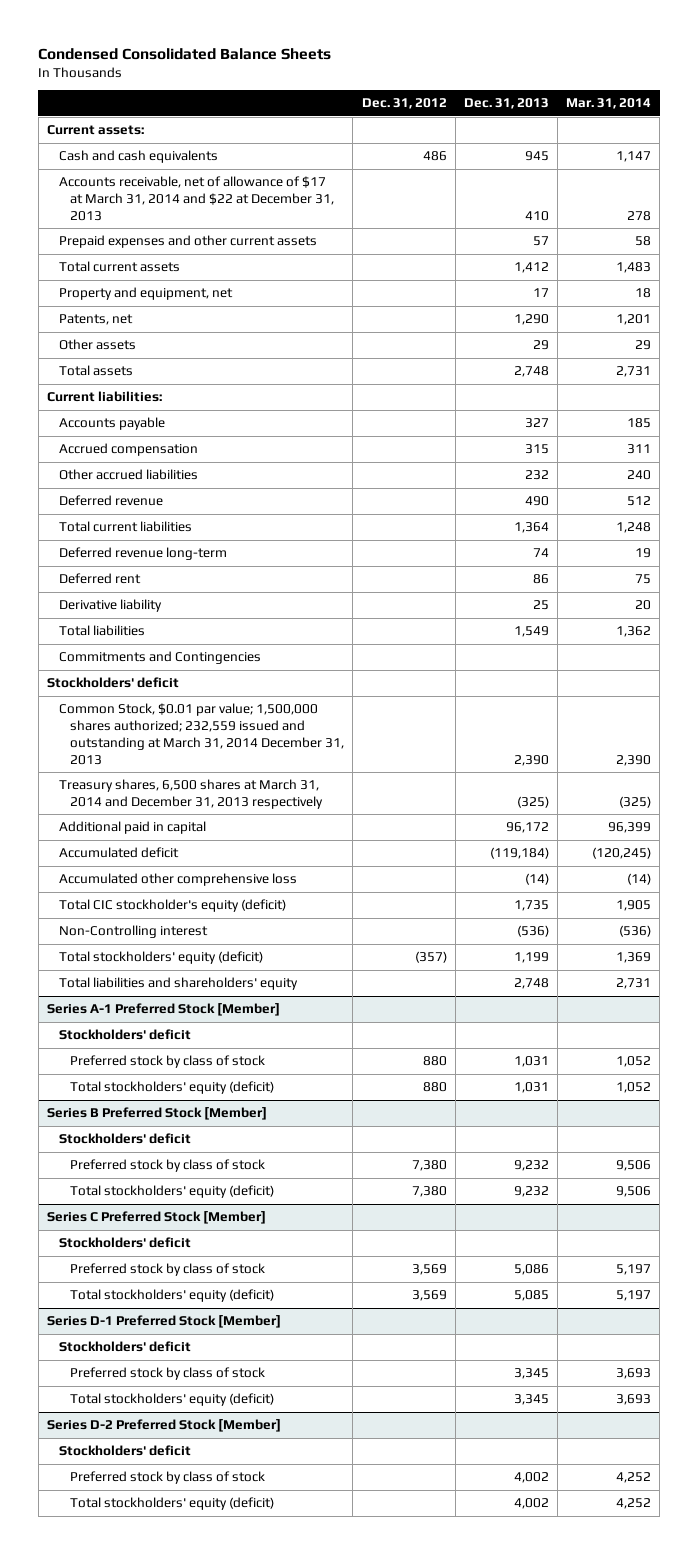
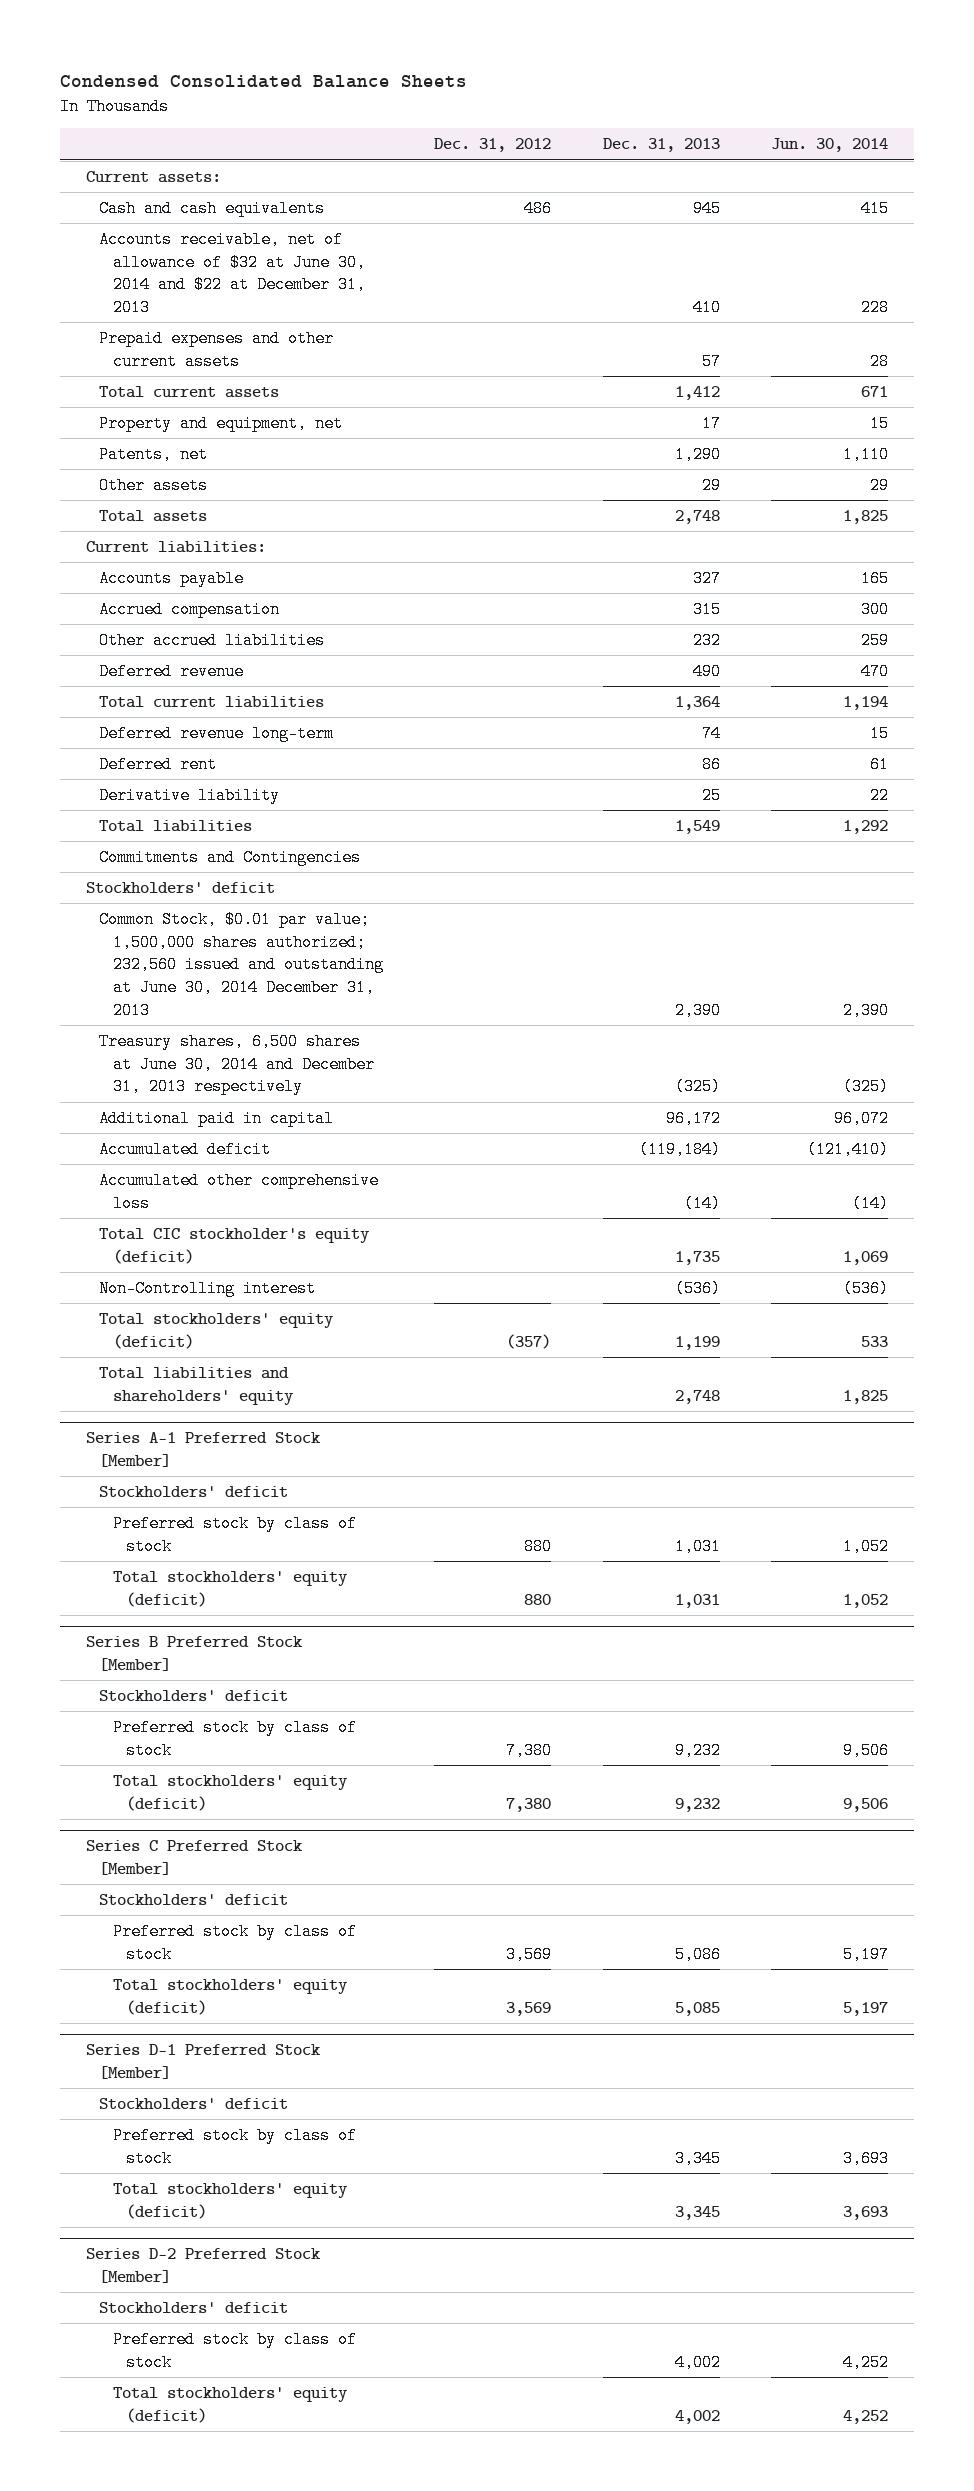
[566,98,652,110] Mar. 31, 2014 -> none
none -> [771,138,889,153] Jun. 30, 2014
[58,176,335,221] Accounts receivable, net of allowance of $17 at March 31, 2014 and $22 at December 31, 2013 -> [99,230,366,317] Accounts receivable, net of allowance of $32 at June 30, 2014 and $22 at December 31, 2013
[58,703,345,765] Common Stock, $0.01 par value; 1,500,000 shares authorized; 232,559 issued and outstanding at March 31, 2014 December 31, 2013 -> [99,910,384,1019] Common Stock, $0.01 par value; 1,500,000 shares authorized; 232,560 issued and outstanding at June 30, 2014 December 31, 2013
[58,779,324,809] Treasury shares, 6,500 shares at March 31, 2014 and December 31, 2013 respectively -> [99,1032,375,1096] Treasury shares, 6,500 shares at June 30, 2014 and December 31, 2013 respectively

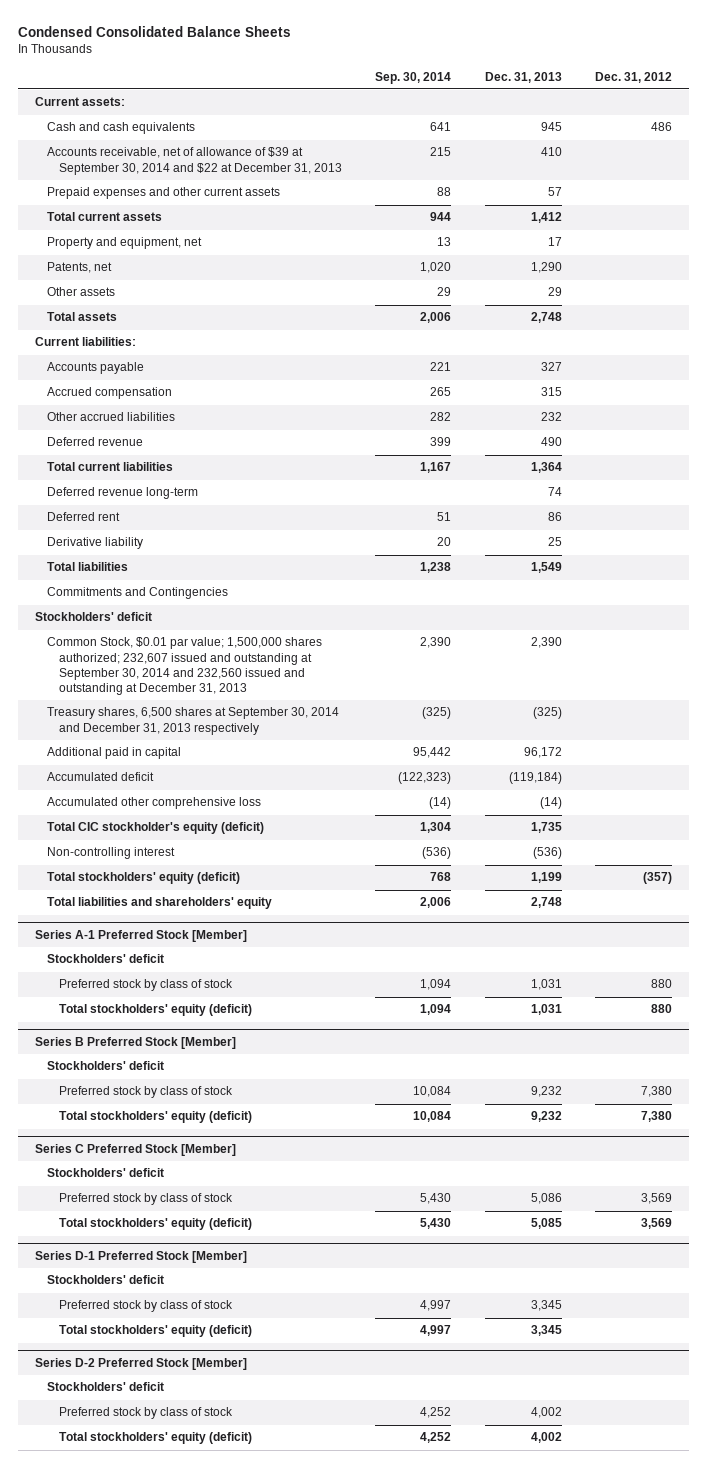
[771,138,889,153] Jun. 30, 2014 -> none
none -> [375,71,452,84] Sep. 30, 2014
[99,230,366,317] Accounts receivable, net of allowance of $32 at June 30, 2014 and $22 at December 31, 2013 -> [46,147,342,175] Accounts receivable, net of allowance of $39 at September 30, 2014 and $22 at December 31, 2013
[99,910,384,1019] Common Stock, $0.01 par value; 1,500,000 shares authorized; 232,560 issued and outstanding at June 30, 2014 December 31, 2013 -> [46,637,322,696] Common Stock, $0.01 par value; 1,500,000 shares authorized; 232,607 issued and outstanding at September 30, 2014 and 232,560 issued and outstanding at December 31, 2013
[99,1032,375,1096] Treasury shares, 6,500 shares at June 30, 2014 and December 31, 2013 respectively -> [46,707,339,735] Treasury shares, 6,500 shares at September 30, 2014 and December 31, 2013 respectively
[99,1279,317,1297] Non-Controlling interest -> [46,847,175,860] Non-controlling interest

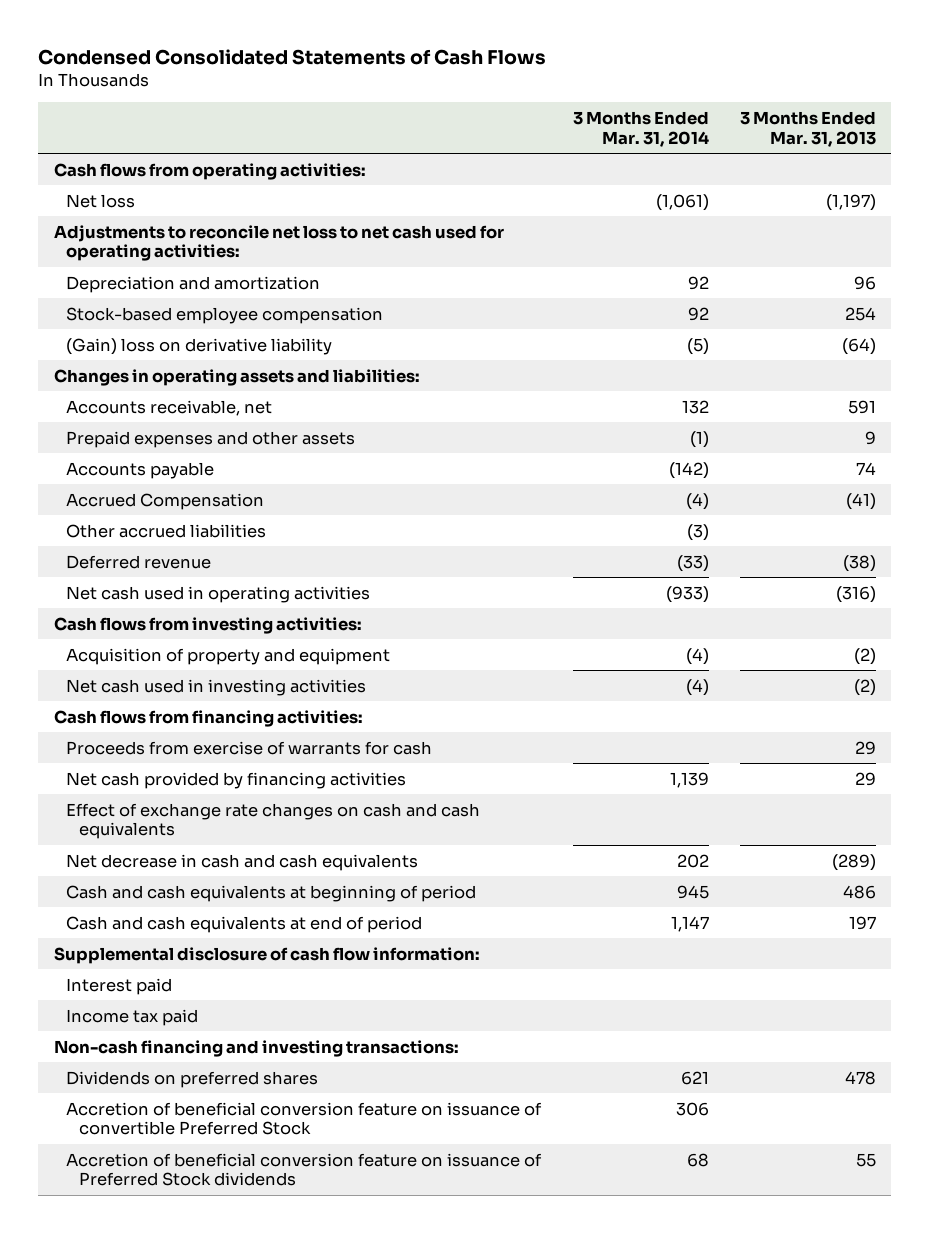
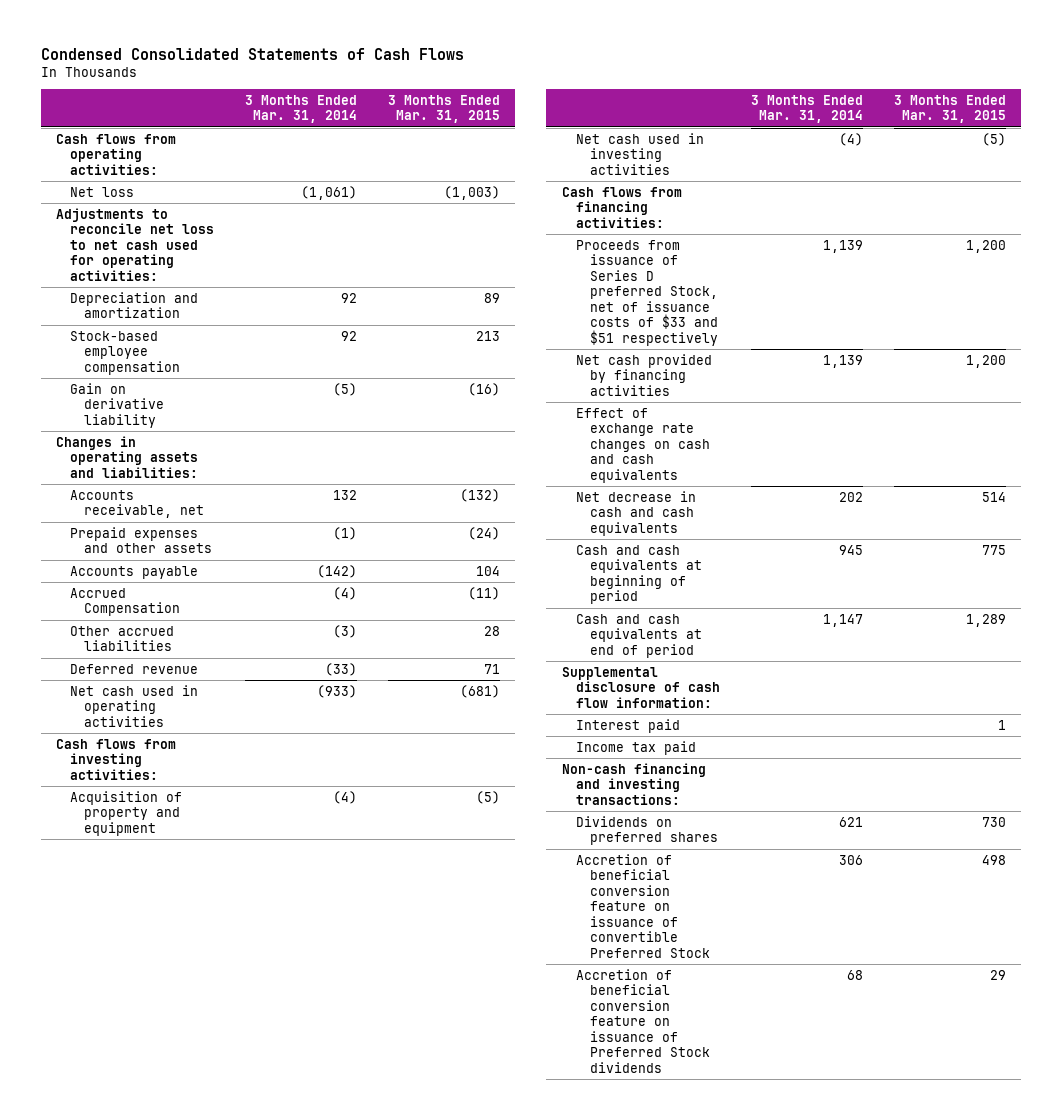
[739,110,876,147] 3 Months Ended Mar. 31, 2013 -> none
none -> [387,94,500,124] 3 Months Ended Mar. 31, 2015
[66,337,333,355] (Gain) loss on derivative liability -> [70,382,165,428] Gain on derivative liability
[66,740,433,755] Proceeds from exercise of warrants for cash -> none
none -> [575,239,719,346] Proceeds from issuance of Series D preferred Stock, net of issuance costs of $33 and $51 respectively

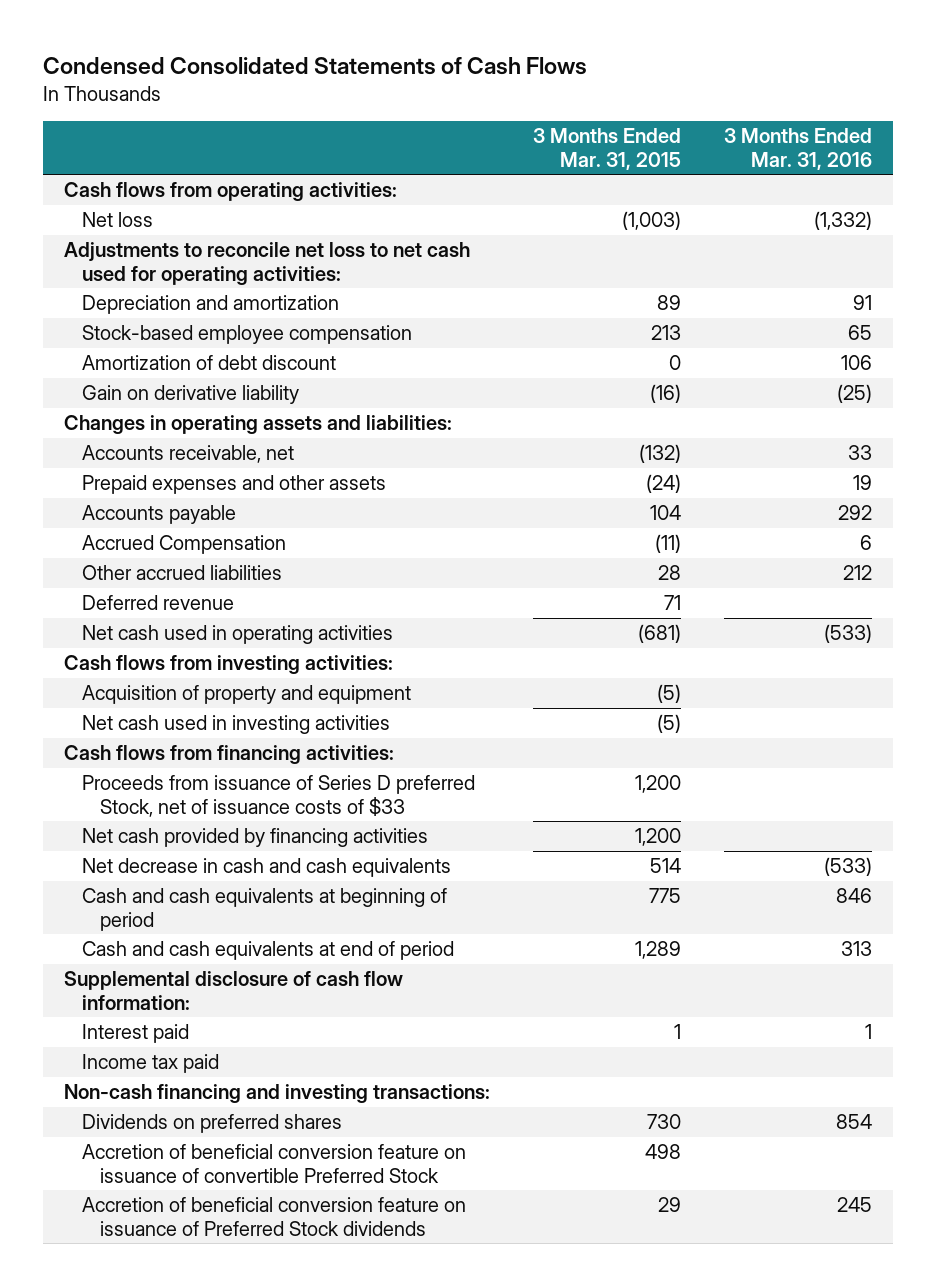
[245,94,358,124] 3 Months Ended Mar. 31, 2014 -> none
none -> [723,128,872,170] 3 Months Ended Mar. 31, 2016
none -> [81,355,336,371] Amortization of debt discount
[575,239,719,346] Proceeds from issuance of Series D preferred Stock, net of issuance costs of $33 and $51 respectively -> [81,775,475,817] Proceeds from issuance of Series D preferred Stock, net of issuance costs of $33
[575,407,711,483] Effect of exchange rate changes on cash and cash equivalents -> none

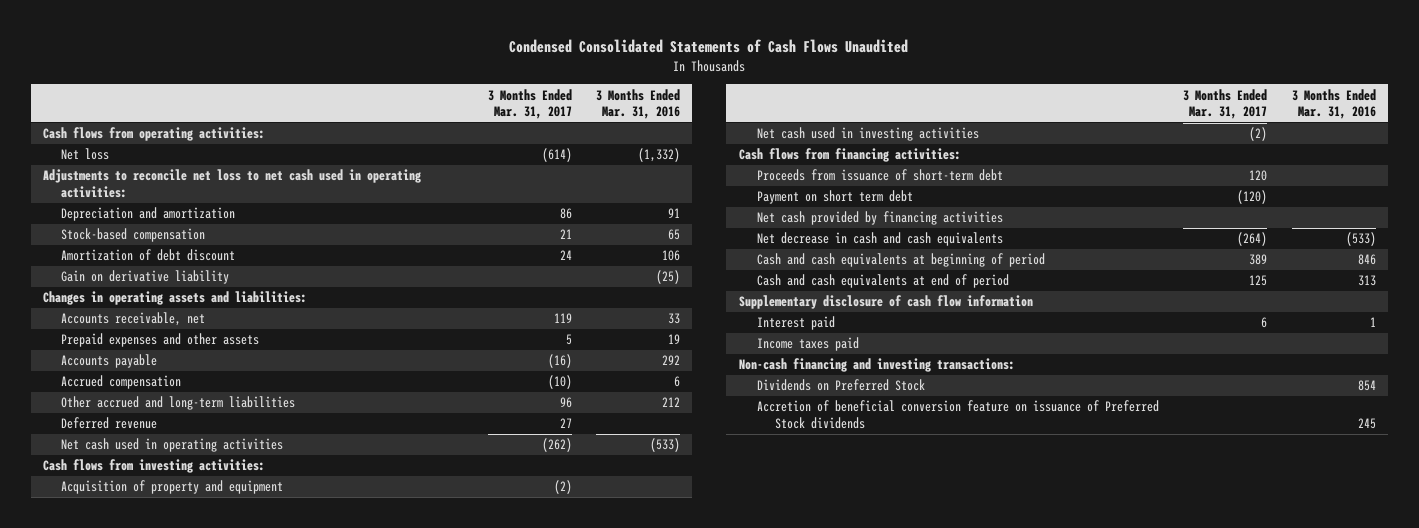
[42,56,587,75] Condensed Consolidated Statements of Cash Flows -> [509,39,909,54] Condensed Consolidated Statements of Cash Flows Unaudited
[533,128,682,170] 3 Months Ended Mar. 31, 2015 -> none
none -> [487,88,572,120] 3 Months Ended Mar. 31, 2017
[64,242,471,285] Adjustments to reconcile net loss to net cash used for operating activities: -> [43,169,422,198] Adjustments to reconcile net loss to net cash used in operating activities:
[81,325,412,345] Stock-based employee compensation -> [61,228,206,243] Stock-based compensation
[81,535,286,555] Accrued Compensation -> [61,375,182,390] Accrued compensation
[81,565,282,581] Other accrued liabilities -> [61,396,296,411] Other accrued and long-term liabilities
[81,775,475,817] Proceeds from issuance of Series D preferred Stock, net of issuance costs of $33 -> none
none -> [756,169,1003,182] Proceeds from issuance of short-term debt
none -> [756,190,913,205] Payment on short term debt
[64,971,404,1010] Supplemental disclosure of cash flow information: -> [738,295,1033,310] Supplementary disclosure of cash flow information
[81,1054,219,1074] Income tax paid -> [756,337,859,352] Income taxes paid
[81,1144,466,1183] Accretion of beneficial conversion feature on issuance of convertible Preferred Stock -> none
[81,1114,342,1134] Dividends on preferred shares -> [756,379,925,392] Dividends on Preferred Stock

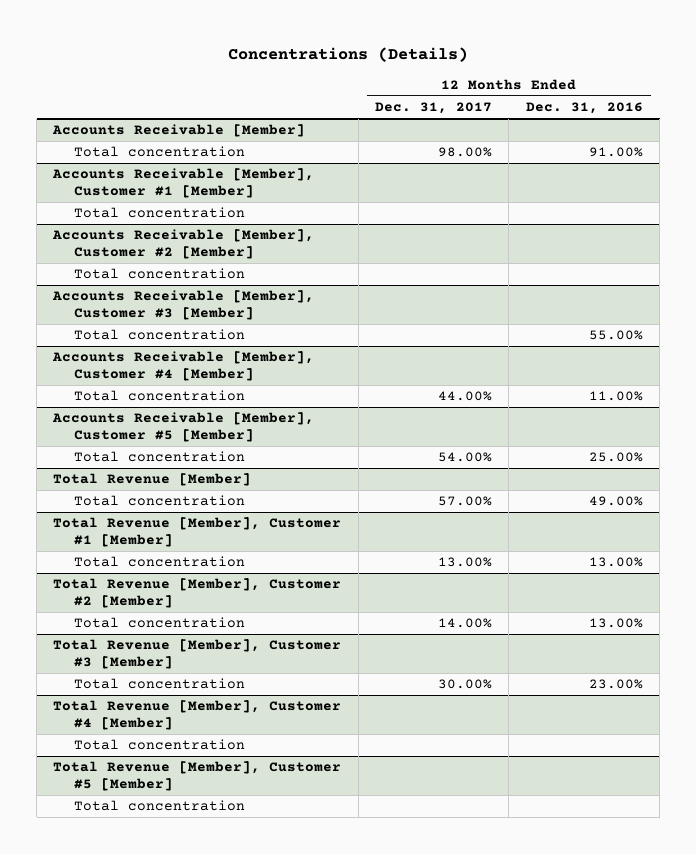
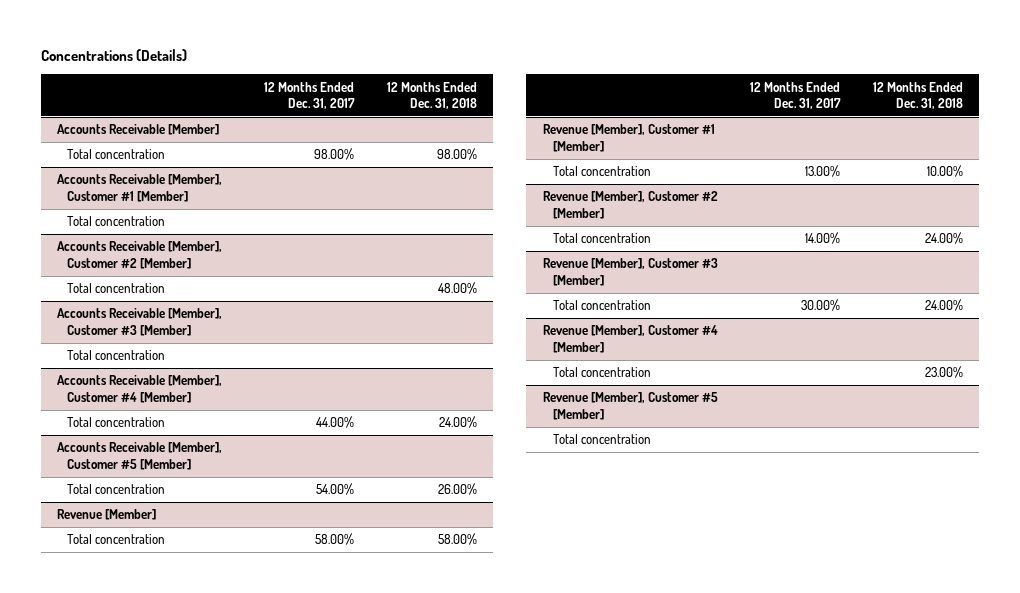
[525,102,643,115] Dec. 31, 2016 -> none
none -> [387,81,478,110] 12 Months Ended Dec. 31, 2018
[53,473,252,487] Total Revenue [Member] -> [56,509,156,521] Revenue [Member]
[438,496,493,507] 57.00% -> [315,533,355,546] 58.00%
[53,517,342,548] Total Revenue [Member], Customer #1 [Member] -> [542,124,715,152] Revenue [Member], Customer #1 [Member]
[53,578,342,609] Total Revenue [Member], Customer #2 [Member] -> [542,191,718,219] Revenue [Member], Customer #2 [Member]
[53,639,342,670] Total Revenue [Member], Customer #3 [Member] -> [542,258,718,286] Revenue [Member], Customer #3 [Member]
[53,700,342,731] Total Revenue [Member], Customer #4 [Member] -> [542,325,718,353] Revenue [Member], Customer #4 [Member]
[53,761,342,792] Total Revenue [Member], Customer #5 [Member] -> [542,392,718,420] Revenue [Member], Customer #5 [Member]

